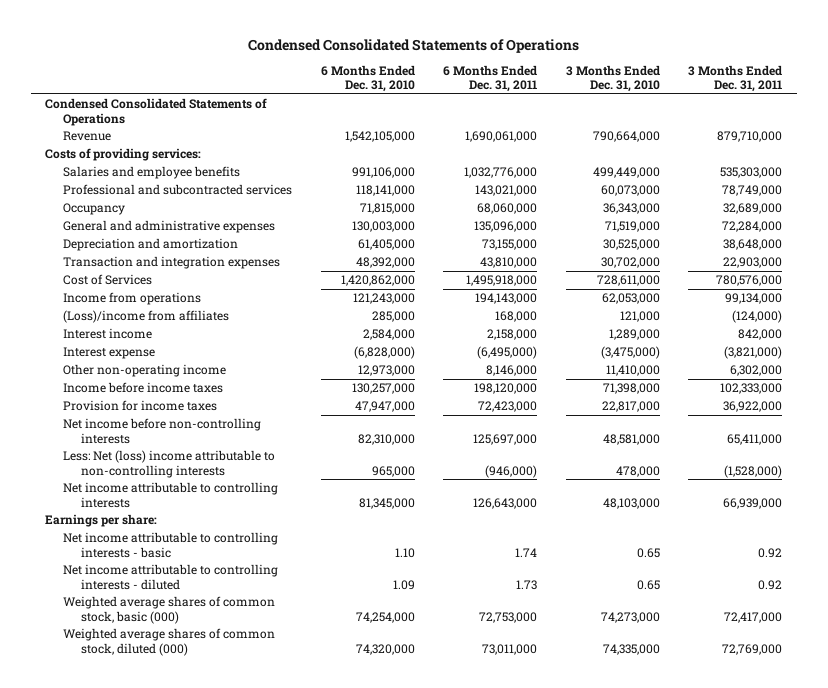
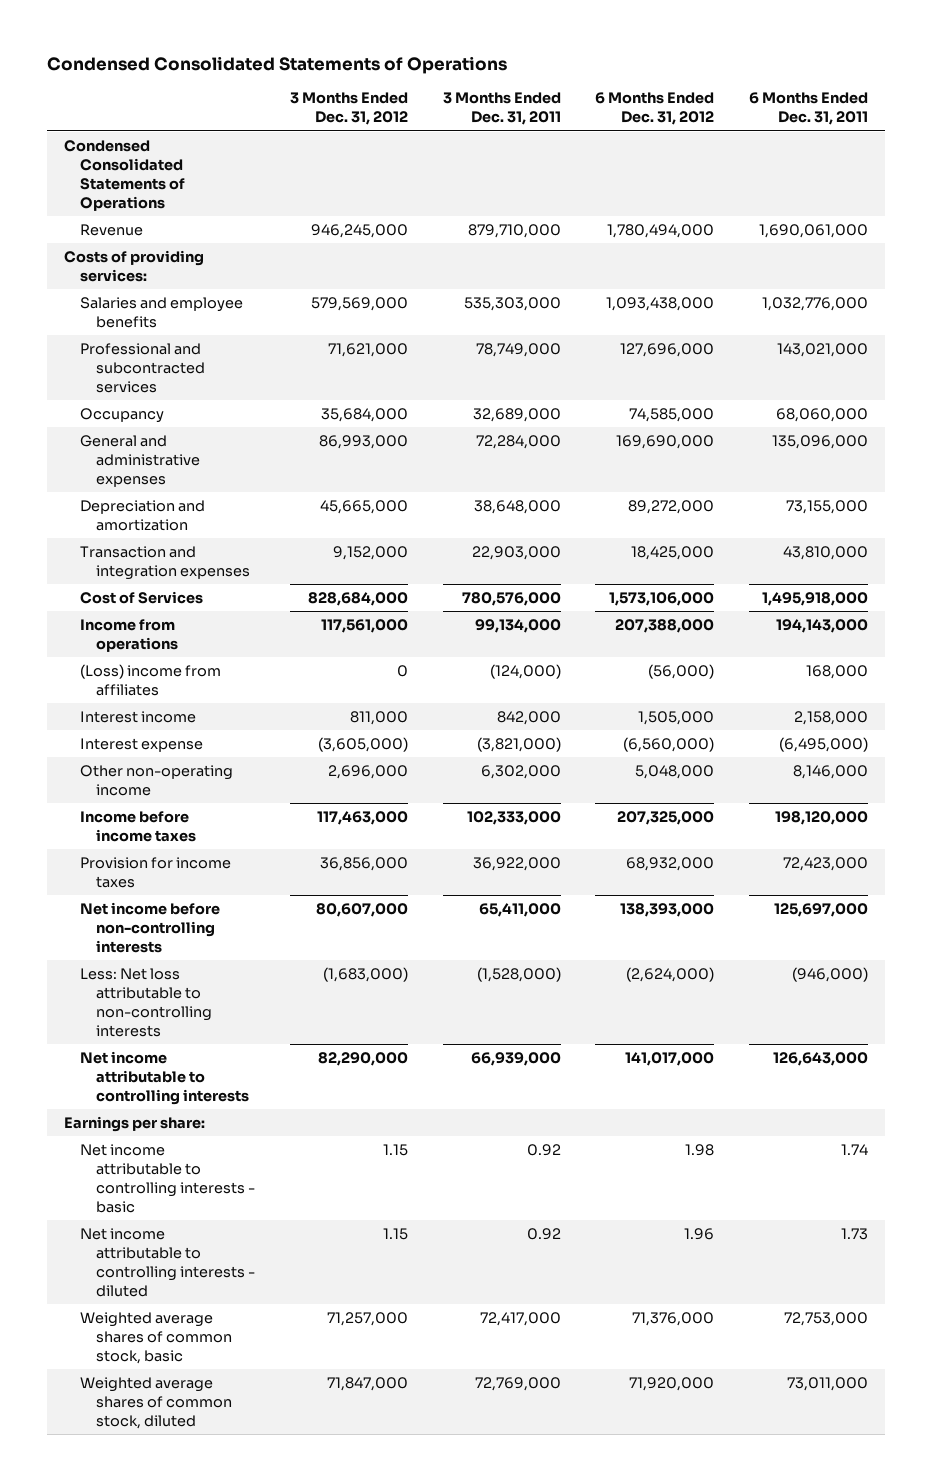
[320,65,415,93] 6 Months Ended Dec. 31, 2010 -> none
[565,65,660,93] 3 Months Ended Dec. 31, 2010 -> none
none -> [290,92,409,126] 3 Months Ended Dec. 31, 2012
none -> [595,92,715,126] 6 Months Ended Dec. 31, 2012
[63,310,230,324] (Loss)/income from affiliates -> [80,663,222,696] (Loss) income from affiliates
[63,450,276,478] Less: Net (loss) income attributable to non-controlling interests -> [80,967,213,1038] Less: Net loss attributable to non-controlling interests
[63,596,276,624] Weighted average shares of common stock, basic (000) -> [80,1311,233,1365] Weighted average shares of common stock, basic
[63,628,276,656] Weighted average shares of common stock, diluted (000) -> [80,1376,233,1430] Weighted average shares of common stock, diluted

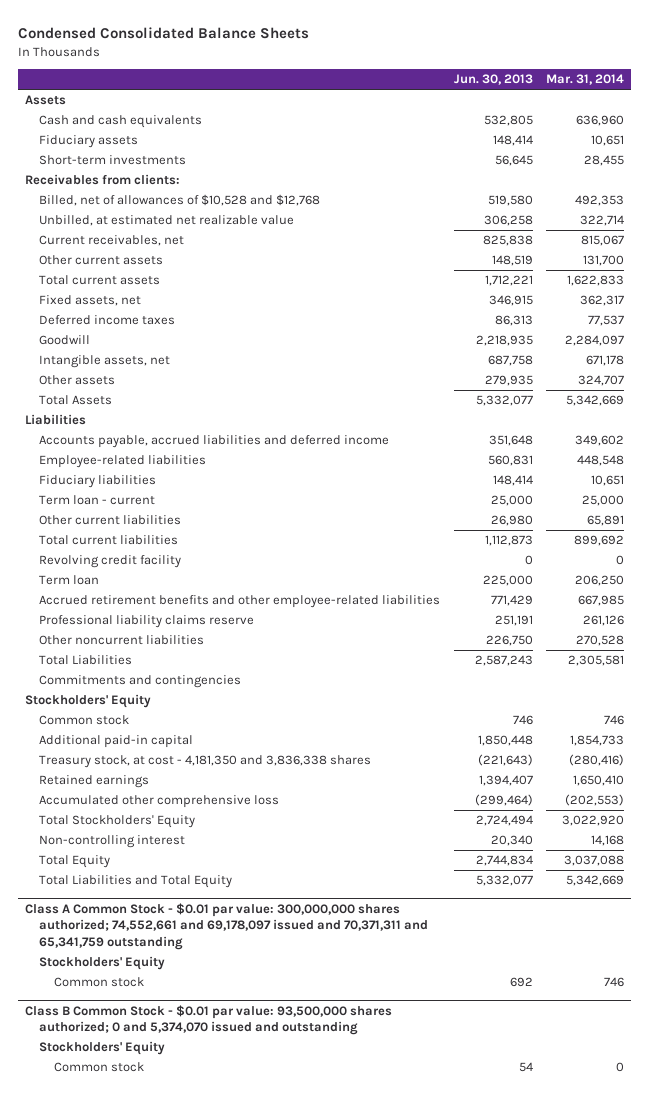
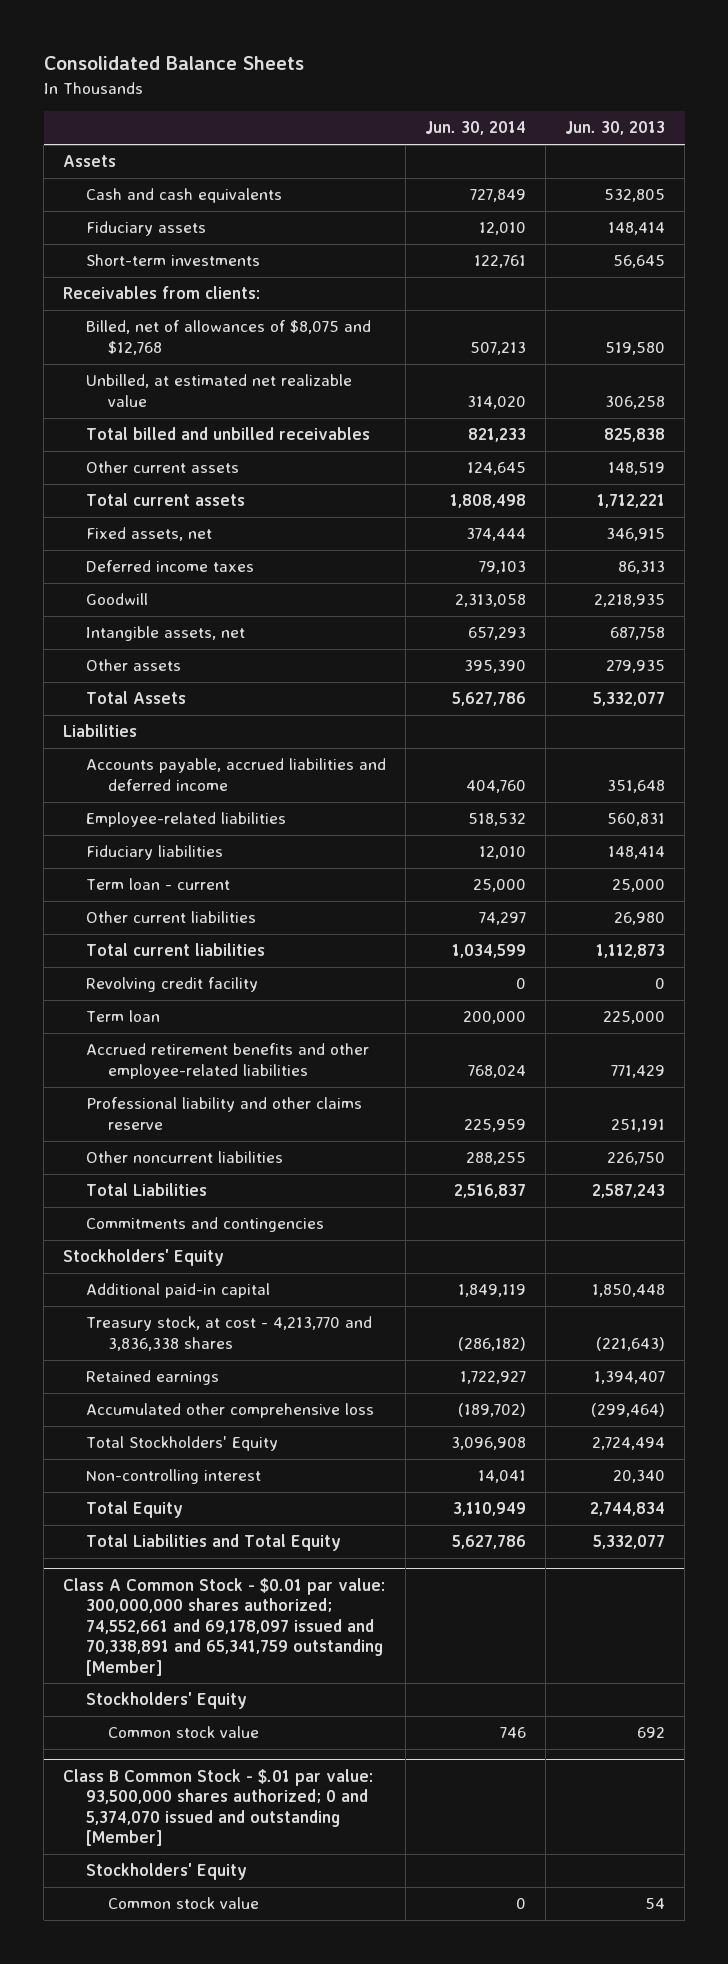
[17,27,309,40] Condensed Consolidated Balance Sheets -> [43,56,304,71] Consolidated Balance Sheets
[545,74,624,86] Mar. 31, 2014 -> none
none -> [424,121,526,136] Jun. 30, 2014
[39,194,321,207] Billed, net of allowances of $10,528 and $12,768 -> [85,320,371,355] Billed, net of allowances of $8,075 and $12,768
[39,235,185,247] Current receivables, net -> [85,427,370,441] Total billed and unbilled receivables
[39,615,255,629] Professional liability claims reserve -> [85,1097,362,1130] Professional liability and other claims reserve
[39,715,130,726] Common stock -> none
[39,755,372,769] Treasury stock, at cost - 4,181,350 and 3,836,338 shares -> [85,1316,372,1351] Treasury stock, at cost - 4,213,770 and 3,836,338 shares
[24,902,429,950] Class A Common Stock - $0.01 par value: 300,000,000 shares authorized; 74,552,661 and 69,178,097 issued and 70,371,311 and 65,341,759 outstanding -> [63,1577,386,1676] Class A Common Stock - $0.01 par value: 300,000,000 shares authorized; 74,552,661 and 69,178,097 issued and 70,338,891 and 65,341,759 outstanding [Member]
[54,977,145,988] Common stock -> [107,1726,259,1739] Common stock value
[24,1004,392,1036] Class B Common Stock - $0.01 par value: 93,500,000 shares authorized; 0 and 5,374,070 issued and outstanding -> [63,1768,374,1847] Class B Common Stock - $.01 par value: 93,500,000 shares authorized; 0 and 5,374,070 issued and outstanding [Member]
[54,1062,145,1073] Common stock -> [107,1897,259,1910] Common stock value

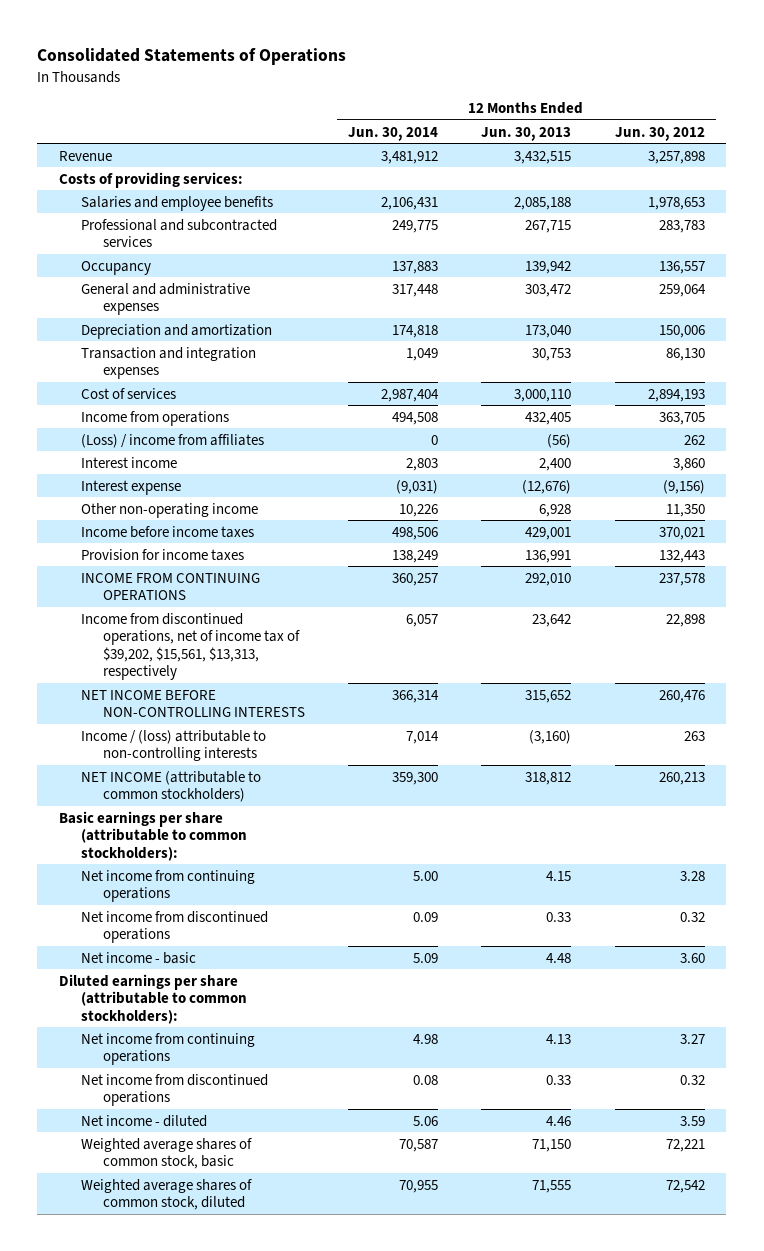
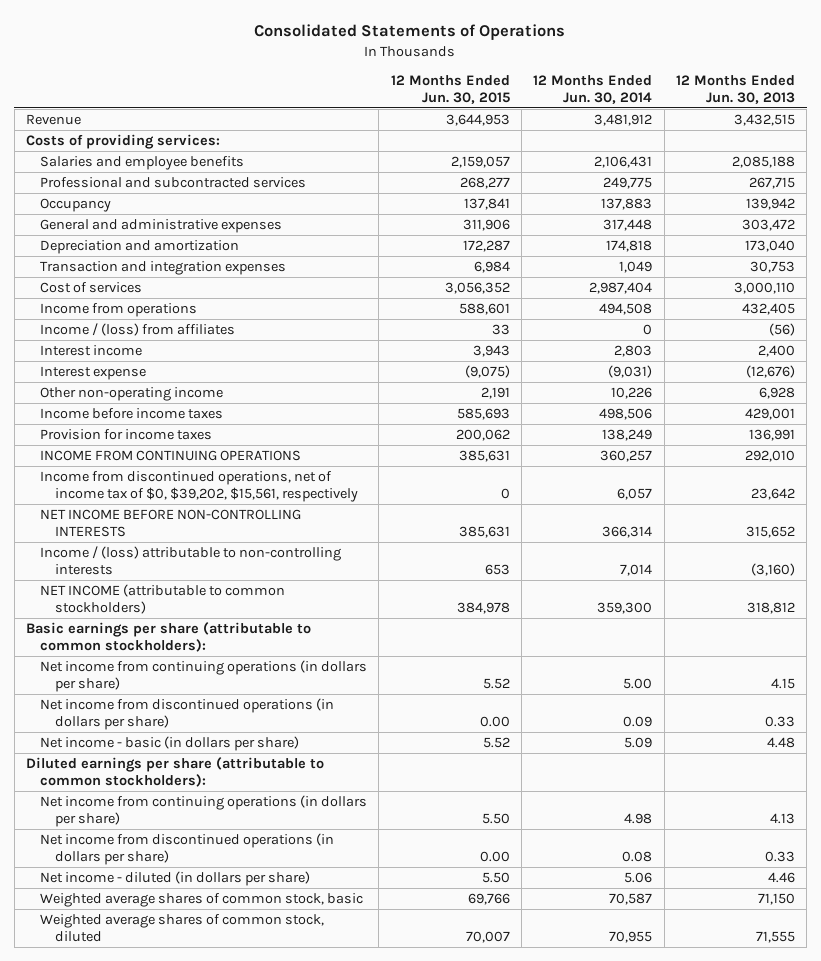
[614,126,705,141] Jun. 30, 2012 -> none
none -> [390,74,510,104] 12 Months Ended Jun. 30, 2015
[80,433,264,448] (Loss) / income from affiliates -> [40,322,236,336] Income / (loss) from affiliates
[80,612,300,681] Income from discontinued operations, net of income tax of $39,202, $15,561, $13,313, respectively -> [40,470,358,503] Income from discontinued operations, net of income tax of $0, $39,202, $15,561, respectively
[80,869,255,903] Net income from continuing operations -> [40,659,368,693] Net income from continuing operations (in dollars per share)
[80,910,268,944] Net income from discontinued operations -> [40,697,335,731] Net income from discontinued operations (in dollars per share)
[80,951,196,964] Net income - basic -> [40,735,300,751] Net income - basic (in dollars per share)
[80,1032,255,1066] Net income from continuing operations -> [40,794,368,828] Net income from continuing operations (in dollars per share)
[80,1073,268,1107] Net income from discontinued operations -> [40,832,335,866] Net income from discontinued operations (in dollars per share)
[80,1114,207,1127] Net income - diluted -> [40,870,311,886] Net income - diluted (in dollars per share)

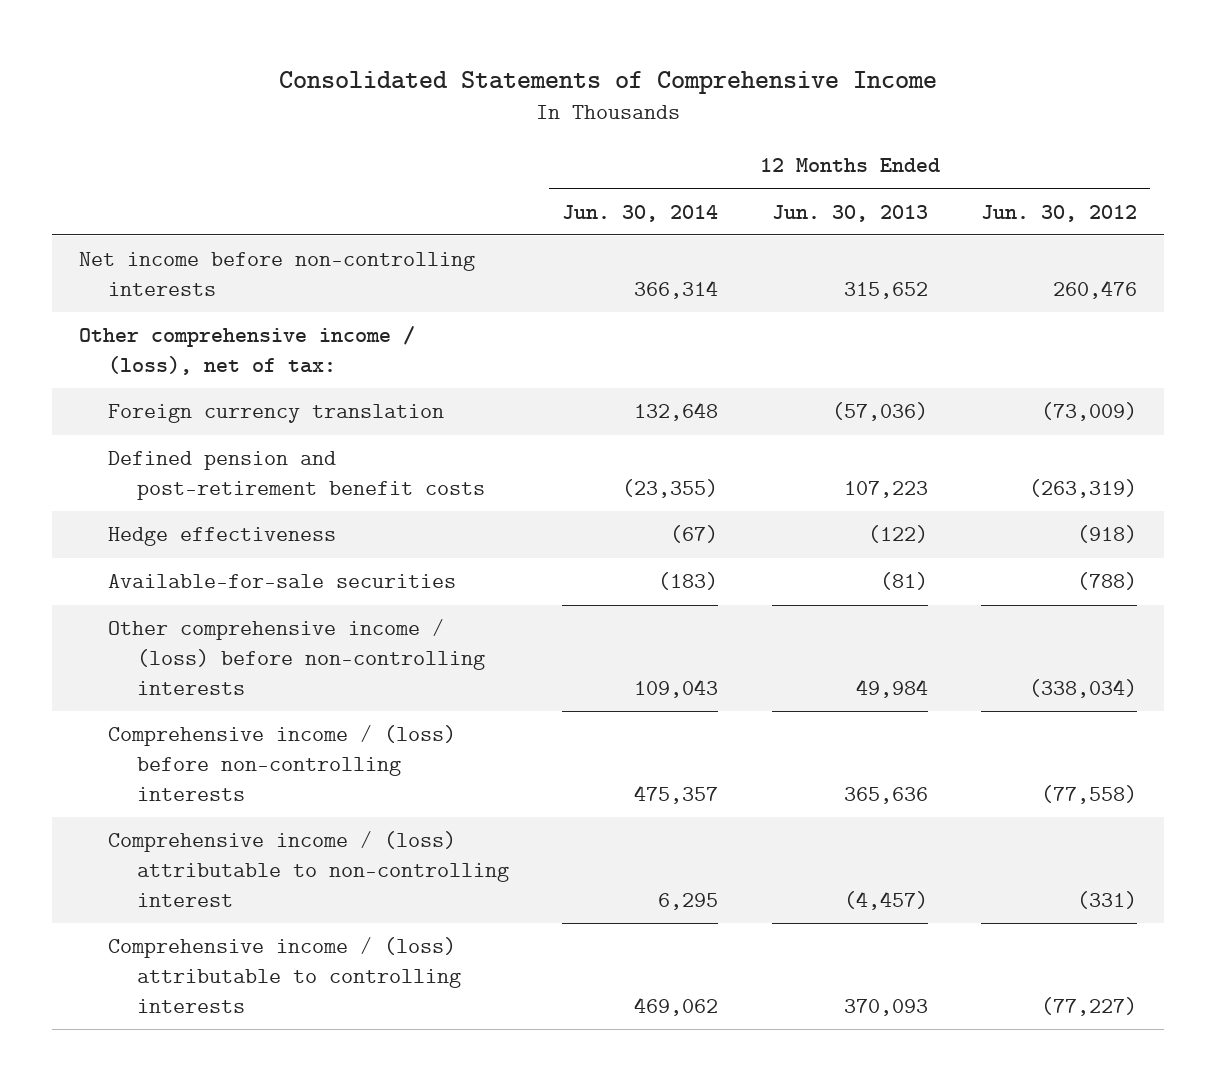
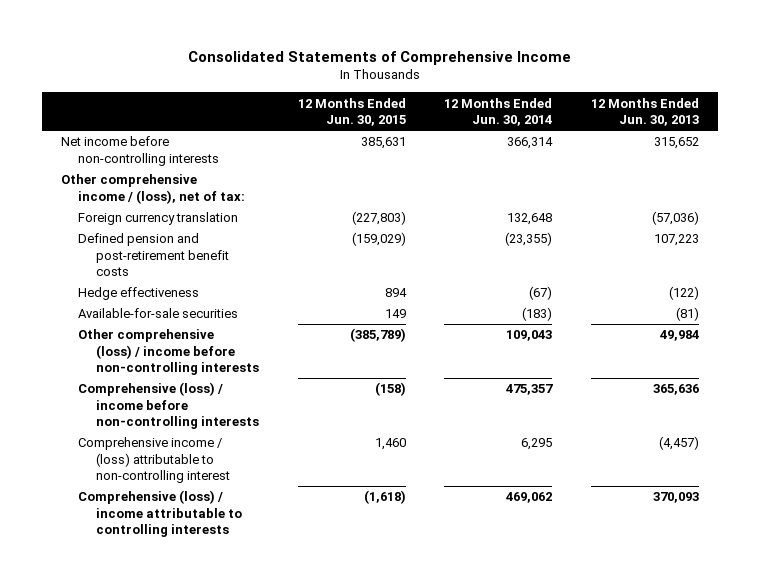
[981,204,1138,222] Jun. 30, 2012 -> none
none -> [297,97,406,127] 12 Months Ended Jun. 30, 2015
[107,619,485,695] Other comprehensive income / (loss) before non-controlling interests -> [78,329,259,376] Other comprehensive (loss) / income before non-controlling interests
[107,725,456,801] Comprehensive income / (loss) before non-controlling interests -> [78,382,259,430] Comprehensive (loss) / income before non-controlling interests
[107,937,461,1013] Comprehensive income / (loss) attributable to controlling interests -> [78,490,242,538] Comprehensive (loss) / income attributable to controlling interests

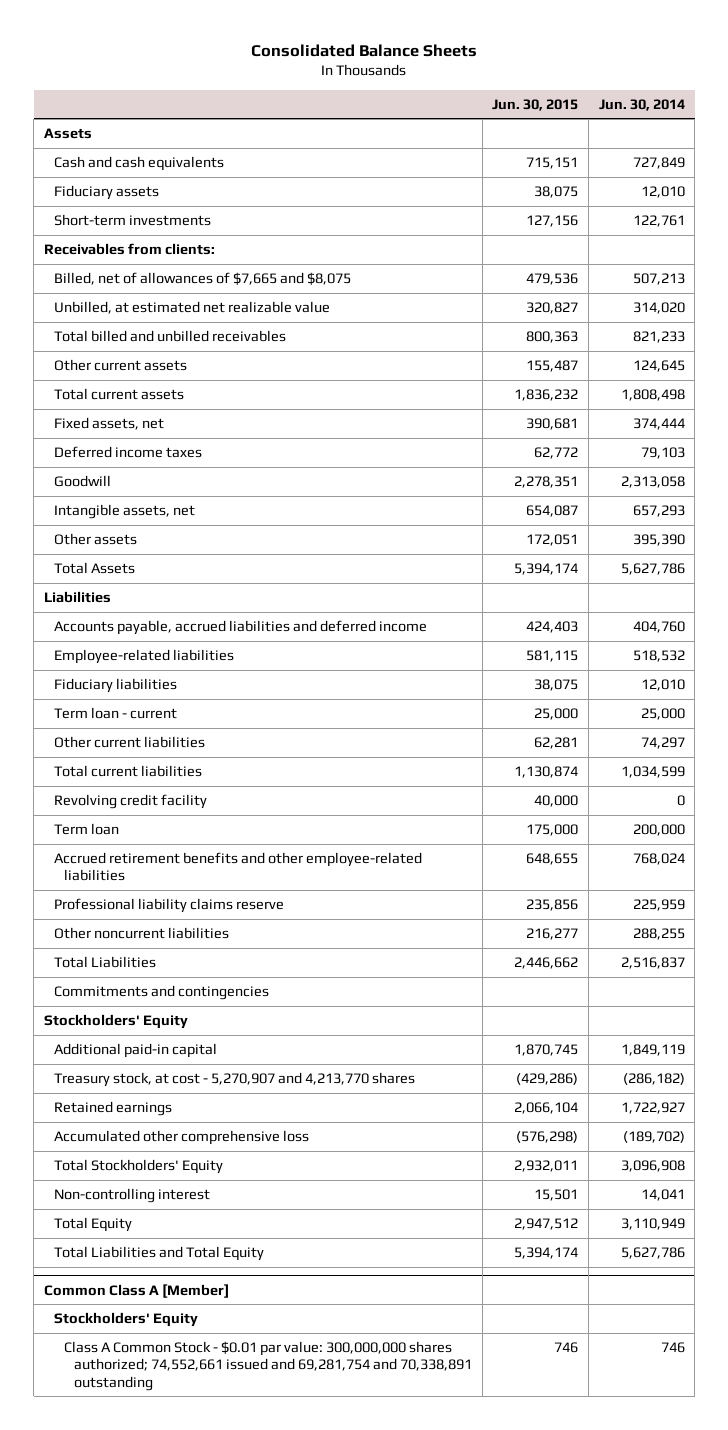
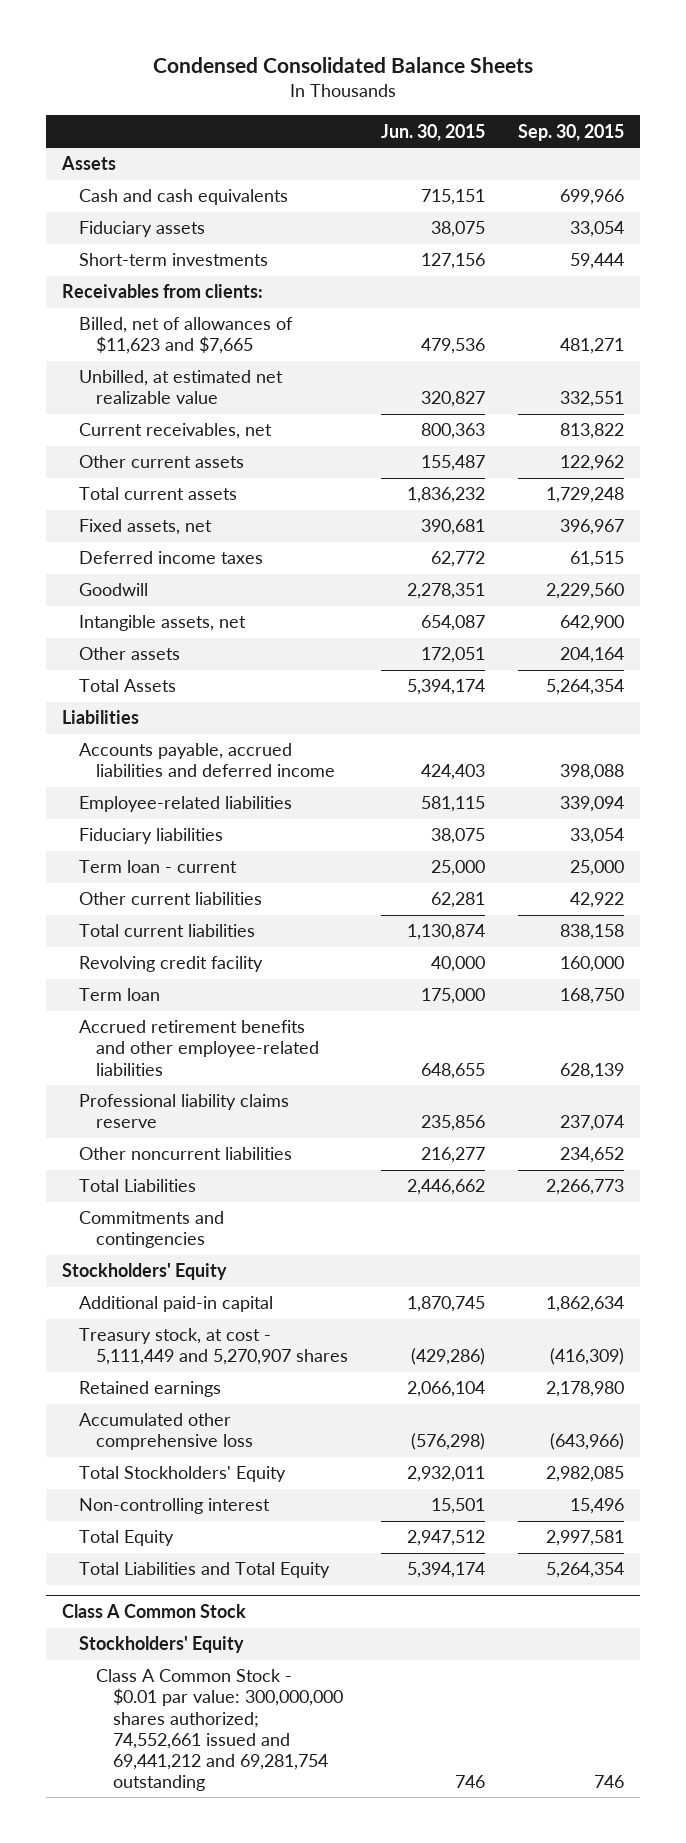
[251,43,478,57] Consolidated Balance Sheets -> [152,57,533,74] Condensed Consolidated Balance Sheets
[598,98,685,111] Jun. 30, 2014 -> none
none -> [517,123,624,141] Sep. 30, 2015
[53,271,351,286] Billed, net of allowances of $7,665 and $8,075 -> [79,317,294,355] Billed, net of allowances of $11,623 and $7,665
[53,329,286,342] Total billed and unbilled receivables -> [79,423,273,440] Current receivables, net
[53,1071,415,1087] Treasury stock, at cost - 5,270,907 and 4,213,770 shares -> [79,1328,349,1366] Treasury stock, at cost - 5,111,449 and 5,270,907 shares
[43,1283,229,1298] Common Class A [Member] -> [61,1603,246,1618] Class A Common Stock
[63,1340,472,1391] Class A Common Stock - $0.01 par value: 300,000,000 shares authorized; 74,552,661 issued and 69,281,754 and 70,338,891 outstanding -> [96,1669,344,1791] Class A Common Stock - $0.01 par value: 300,000,000 shares authorized; 74,552,661 issued and 69,441,212 and 69,281,754 outstanding

